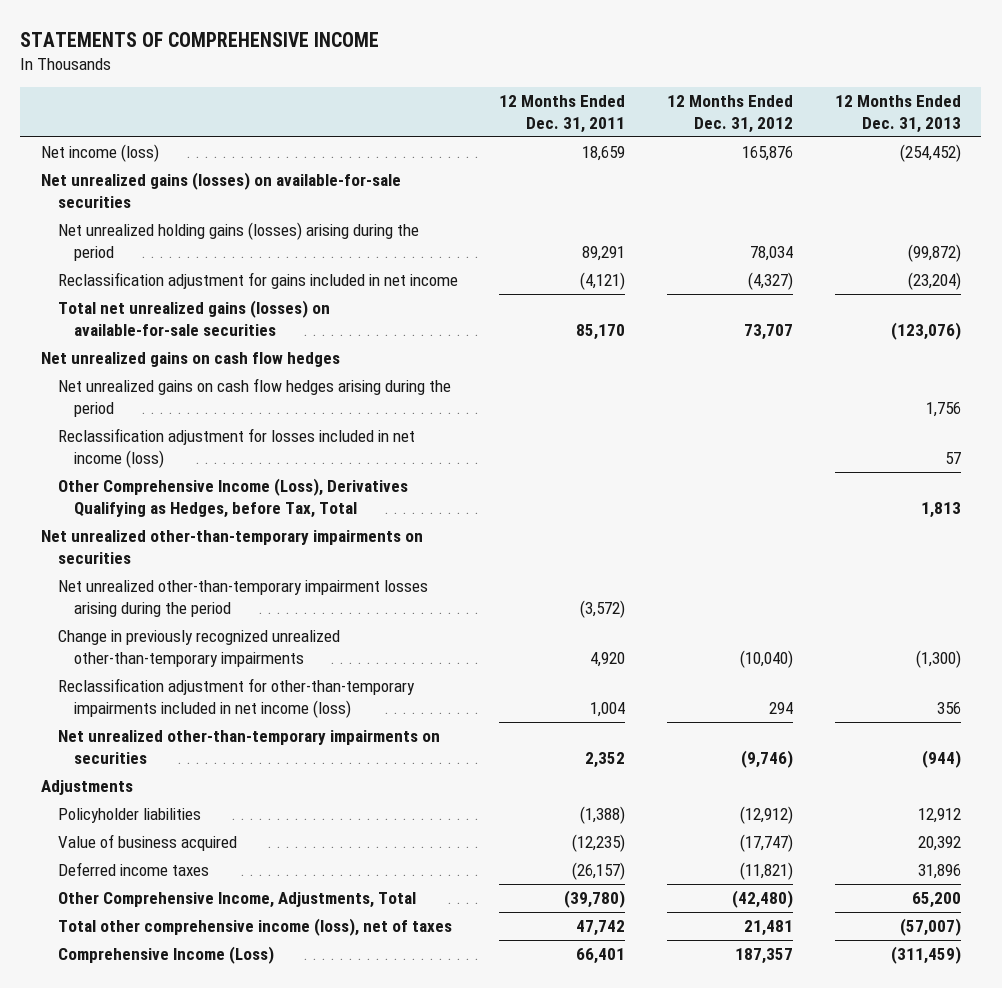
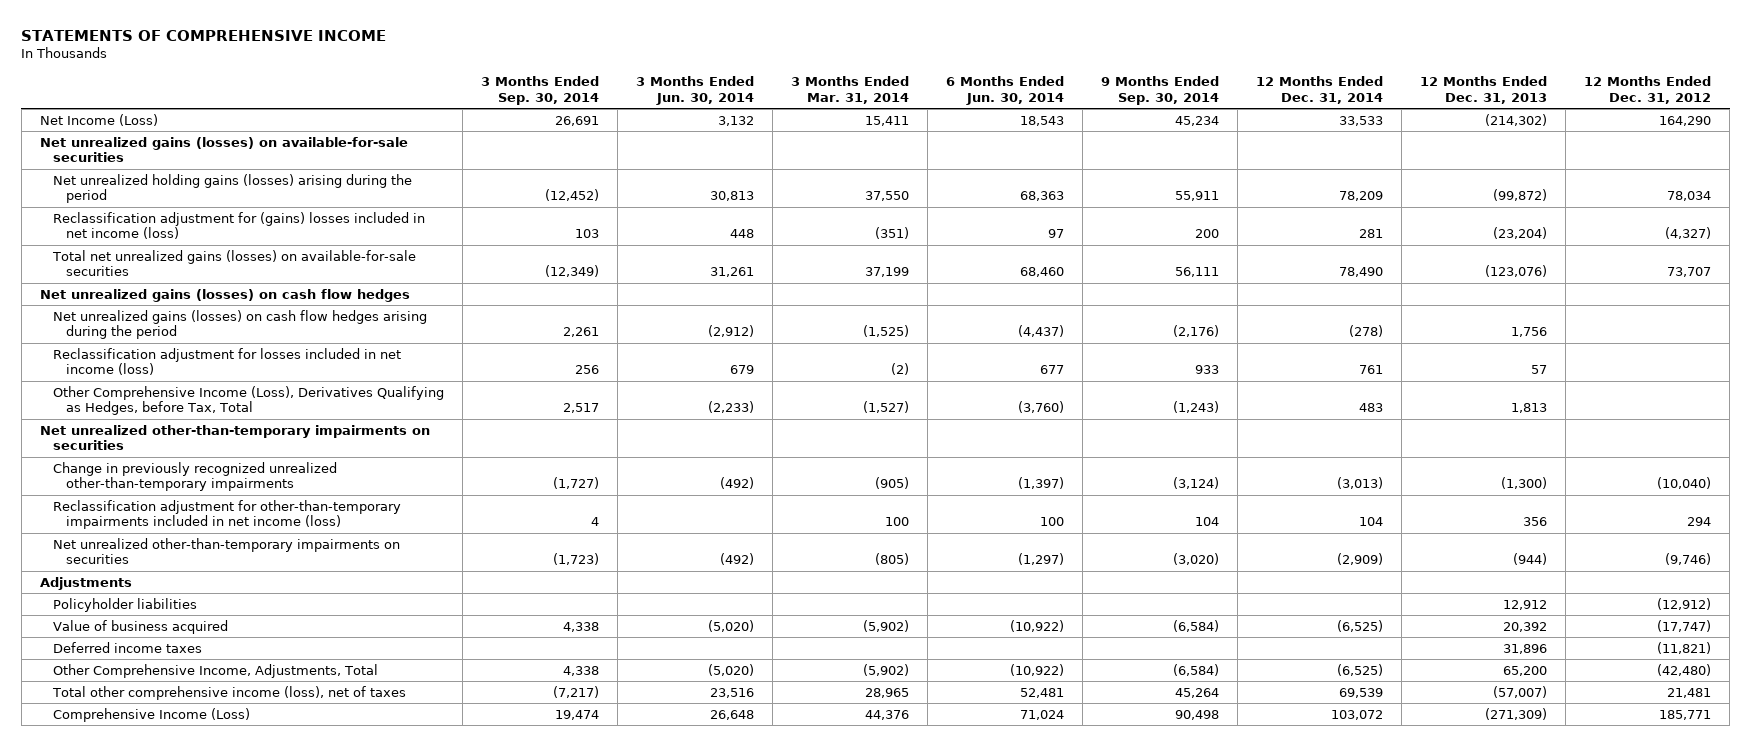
[499,95,626,133] 12 Months Ended Dec. 31, 2011 -> none
none -> [480,76,599,106] 3 Months Ended Sep. 30, 2014
none -> [635,76,754,106] 3 Months Ended Jun. 30, 2014
none -> [790,76,909,105] 3 Months Ended Mar. 31, 2014
none -> [945,76,1064,106] 6 Months Ended Jun. 30, 2014
none -> [1100,76,1219,106] 9 Months Ended Sep. 30, 2014
none -> [1255,76,1383,105] 12 Months Ended Dec. 31, 2014
[41,144,160,163] Net income (loss) -> [39,113,158,126] Net Income (Loss)
[741,146,793,162] 165,876 -> [1658,115,1711,126] 164,290
[899,144,961,163] (254,452) -> [1484,113,1547,126] (214,302)
[57,272,458,290] Reclassification adjustment for gains included in net income -> [52,211,425,240] Reclassification adjustment for (gains) losses included in net income (loss)
[41,352,341,368] Net unrealized gains on cash flow hedges -> [39,288,410,302] Net unrealized gains (losses) on cash flow hedges
[57,378,451,417] Net unrealized gains on cash flow hedges arising during the period -> [52,309,427,340] Net unrealized gains (losses) on cash flow hedges arising during the period
[57,580,428,617] Net unrealized other-than-temporary impairment losses arising during the period -> none
[734,948,793,965] 187,357 -> [1658,709,1711,720] 185,771
[890,946,961,965] (311,459) -> [1484,707,1547,720] (271,309)

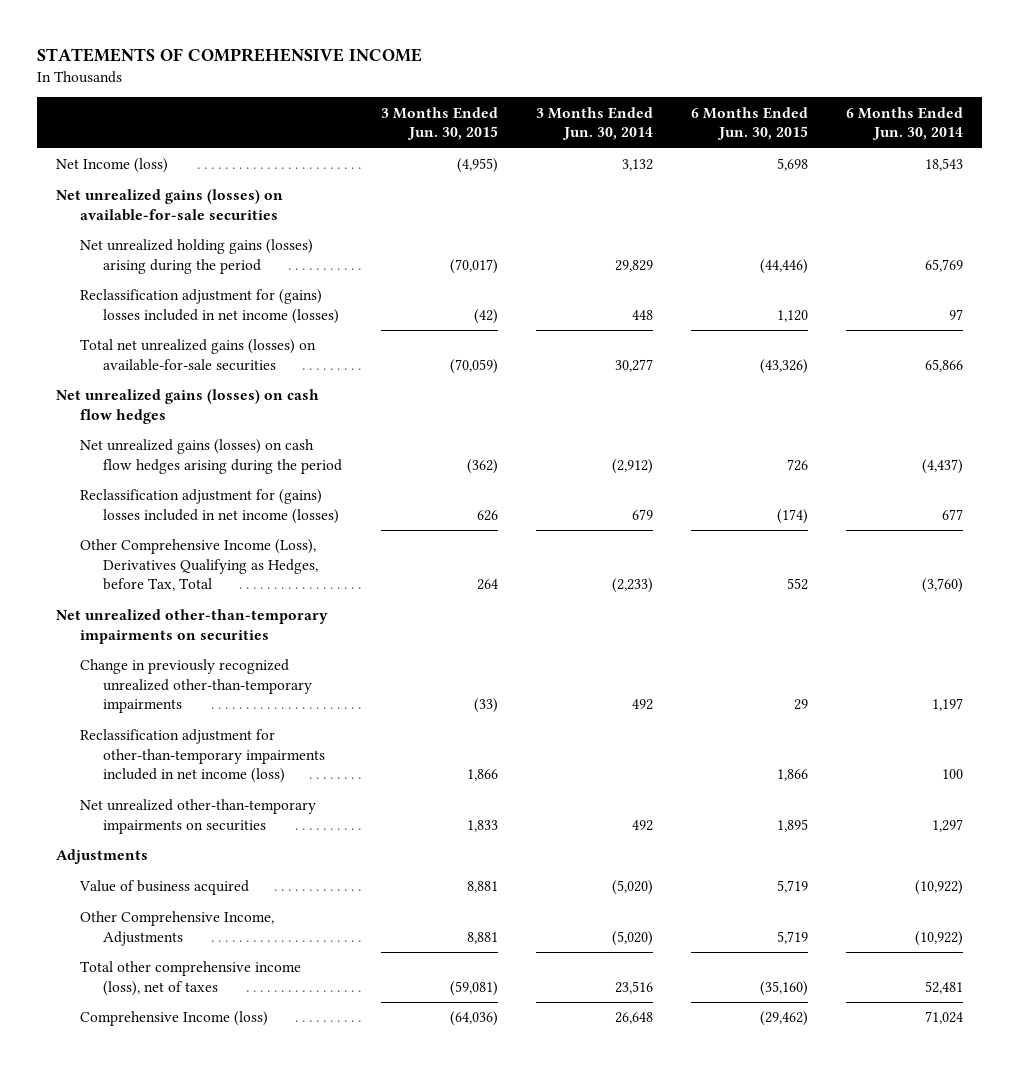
[480,76,599,106] 3 Months Ended Sep. 30, 2014 -> none
[790,76,909,105] 3 Months Ended Mar. 31, 2014 -> none
[1100,76,1219,106] 9 Months Ended Sep. 30, 2014 -> none
[1255,76,1383,105] 12 Months Ended Dec. 31, 2014 -> none
[1419,76,1547,105] 12 Months Ended Dec. 31, 2013 -> none
[1583,76,1711,105] 12 Months Ended Dec. 31, 2012 -> none
none -> [380,106,498,141] 3 Months Ended Jun. 30, 2015
none -> [690,106,808,141] 6 Months Ended Jun. 30, 2015
[39,113,158,126] Net Income (Loss) -> [55,158,168,174] Net Income (loss)
[709,191,754,202] 30,813 -> [614,259,653,272] 29,829
[1019,191,1064,202] 68,363 -> [924,258,963,272] 65,769
[52,211,425,240] Reclassification adjustment for (gains) losses included in net income (loss) -> [79,289,340,324] Reclassification adjustment for (gains) losses included in net income (losses)
[709,267,754,278] 31,261 -> [614,358,653,372] 30,277
[1019,267,1064,278] 68,460 -> [924,358,963,372] 65,866
[52,347,401,376] Reclassification adjustment for losses included in net income (loss) -> [79,489,340,524] Reclassification adjustment for (gains) losses included in net income (losses)
[719,477,754,490] (492) -> [631,699,653,711] 492
[1017,477,1064,490] (1,397) -> [931,698,963,712] 1,197
[719,553,754,566] (492) -> [631,819,653,831] 492
[1017,553,1064,566] (1,297) -> [931,818,963,832] 1,297
[52,597,197,612] Policyholder liabilities -> none
[52,641,202,653] Deferred income taxes -> none
[52,663,378,678] Other Comprehensive Income, Adjustments, Total -> [79,911,274,946] Other Comprehensive Income, Adjustments
[52,707,250,722] Comprehensive Income (Loss) -> [79,1011,268,1027] Comprehensive Income (loss)

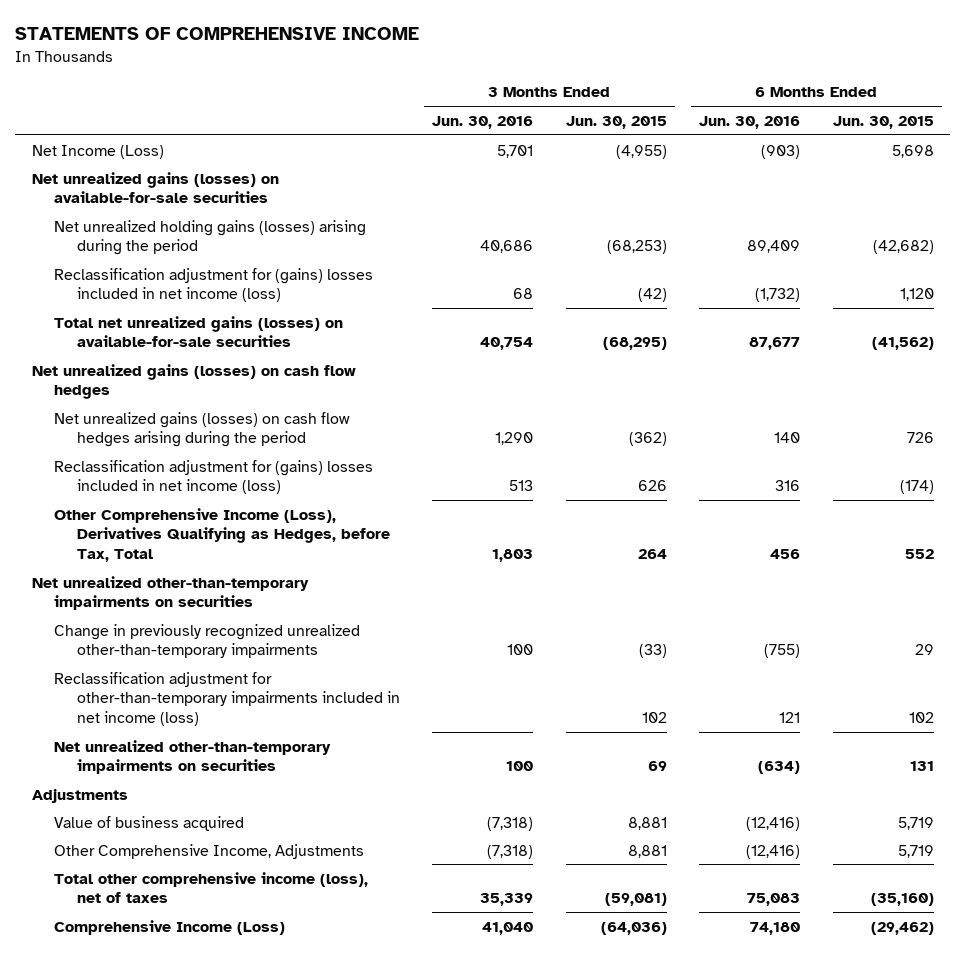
[535,106,653,141] 3 Months Ended Jun. 30, 2014 -> none
[845,106,963,141] 6 Months Ended Jun. 30, 2014 -> none
none -> [432,115,534,129] Jun. 30, 2016
none -> [699,115,801,129] Jun. 30, 2016
[55,158,168,174] Net Income (loss) -> [31,144,164,159] Net Income (Loss)
[449,258,498,274] (70,017) -> [606,240,667,255] (68,253)
[759,258,808,274] (44,446) -> [872,240,934,255] (42,682)
[79,289,340,324] Reclassification adjustment for (gains) losses included in net income (losses) -> [54,267,374,303] Reclassification adjustment for (gains) losses included in net income (loss)
[449,358,498,374] (70,059) -> [602,337,667,351] (68,295)
[759,358,808,374] (43,326) -> [871,337,934,351] (41,562)
[79,489,340,524] Reclassification adjustment for (gains) losses included in net income (losses) -> [54,459,374,495] Reclassification adjustment for (gains) losses included in net income (loss)
[466,769,498,782] 1,866 -> [641,712,667,724] 102
[776,769,808,782] 1,866 -> [908,712,934,724] 102
[466,819,498,832] 1,833 -> [647,761,667,772] 69
[776,818,808,832] 1,895 -> [909,761,934,772] 131
[79,1011,268,1027] Comprehensive Income (loss) -> [54,919,286,935] Comprehensive Income (Loss)

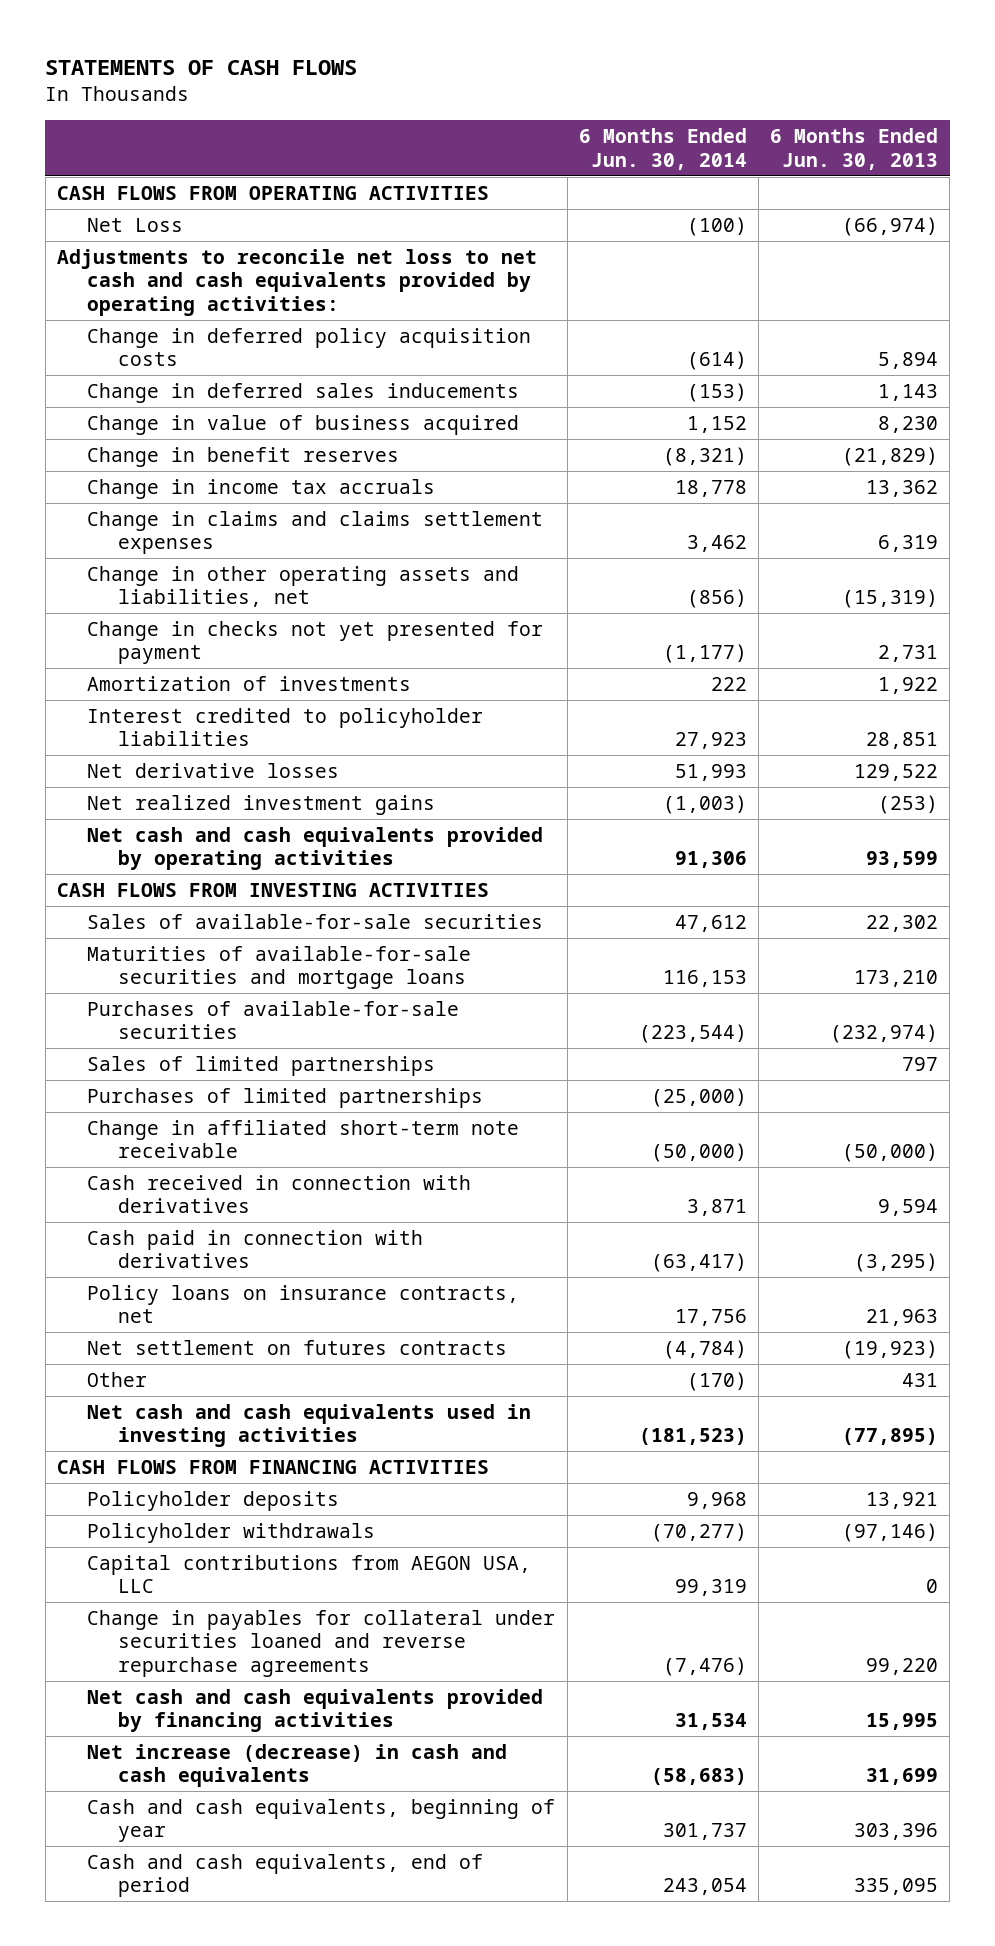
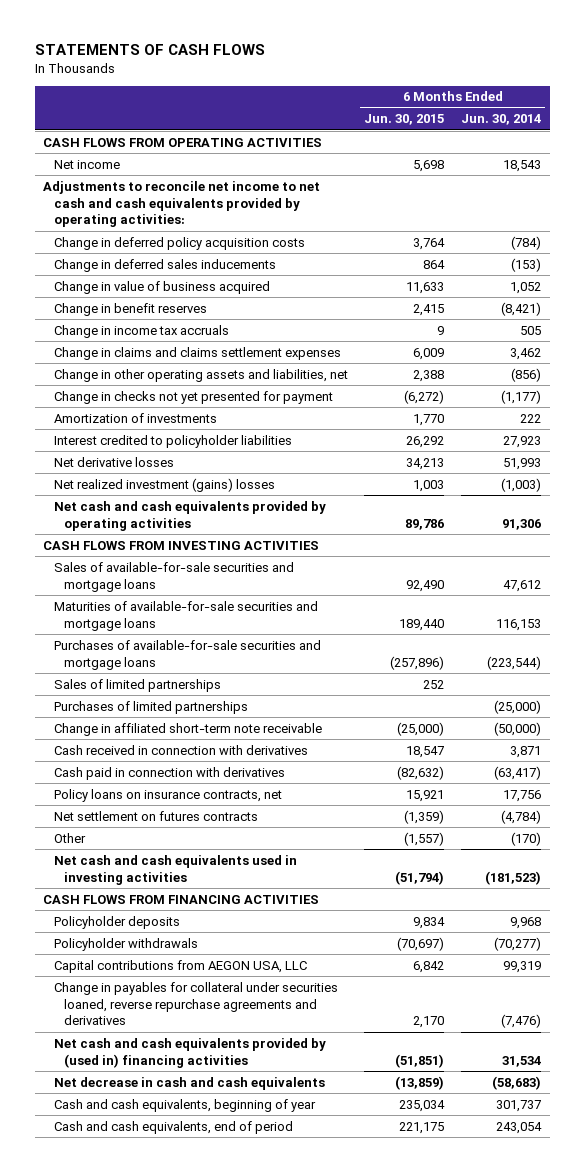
[769,128,938,170] 6 Months Ended Jun. 30, 2013 -> none
none -> [364,114,445,126] Jun. 30, 2015
[87,217,184,232] Net Loss -> [53,159,120,169] Net income
[686,216,747,236] (100) -> [503,159,542,172] 18,543
[56,248,537,316] Adjustments to reconcile net loss to net cash and cash equivalents provided by operating activities: -> [43,180,321,228] Adjustments to reconcile net income to net cash and cash equivalents provided by operating activities:
[686,351,747,371] (614) -> [511,235,542,250] (784)
[686,415,747,433] 1,152 -> [510,281,542,294] 1,052
[662,446,747,466] (8,321) -> [501,301,542,316] (8,421)
[674,479,747,497] 18,778 -> [520,325,542,335] 505
[87,794,436,815] Net realized investment gains -> [53,477,275,492] Net realized investment (gains) losses
[87,913,544,929] Sales of available-for-sale securities -> [53,561,294,592] Sales of available-for-sale securities and mortgage loans
[87,1000,460,1040] Purchases of available-for-sale securities -> [53,639,321,670] Purchases of available-for-sale securities and mortgage loans
[87,1609,556,1677] Change in payables for collateral under securities loaned and reverse repurchase agreements -> [53,981,338,1026] Change in payables for collateral under securities loaned, reverse repurchase agreements and derivatives
[87,1688,544,1733] Net cash and cash equivalents provided by financing activities -> [53,1037,326,1068] Net cash and cash equivalents provided by (used in) financing activities
[87,1743,508,1788] Net increase (decrease) in cash and cash equivalents -> [53,1076,325,1090] Net decrease in cash and cash equivalents

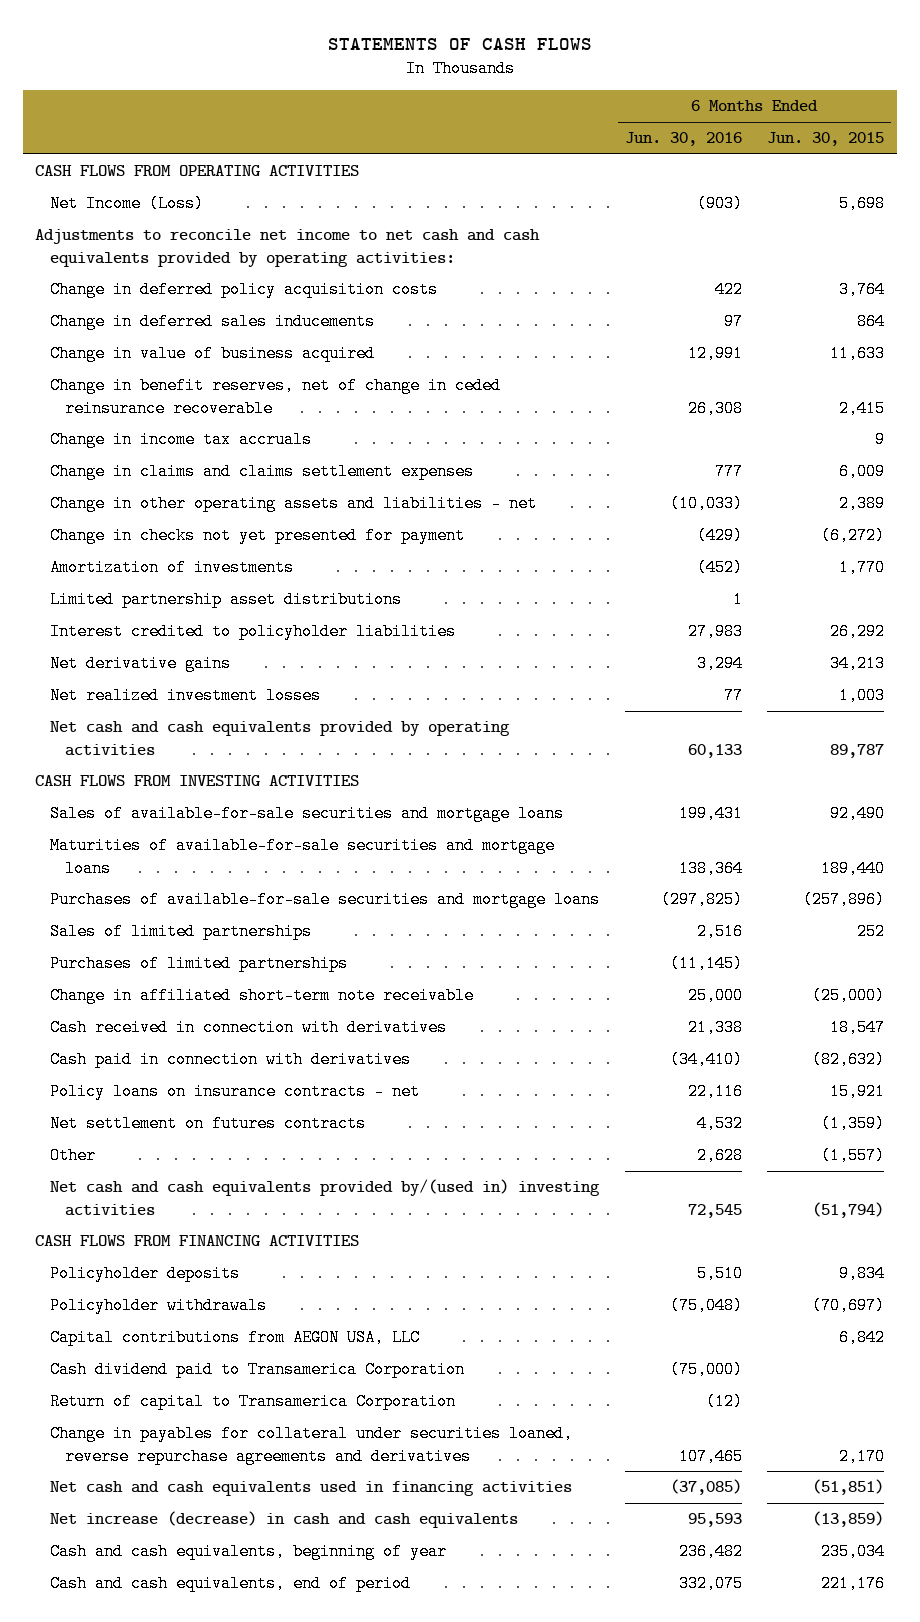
[461,114,542,126] Jun. 30, 2014 -> none
none -> [624,132,742,147] Jun. 30, 2016
[53,159,120,169] Net income -> [50,195,205,213] Net Income (Loss)
[53,302,207,316] Change in benefit reserves -> [50,377,502,417] Change in benefit reserves, net of change in ceded reinsurance recoverable
[53,368,348,382] Change in other operating assets and liabilities, net -> [50,495,538,513] Change in other operating assets and liabilities - net
[413,369,445,382] 2,388 -> [839,495,886,513] 2,389
none -> [50,591,403,609] Limited partnership asset distributions
[53,456,174,467] Net derivative losses -> [50,655,232,673] Net derivative gains
[53,477,275,492] Net realized investment (gains) losses -> [50,687,322,705] Net realized investment losses
[405,518,445,530] 89,786 -> [830,743,885,758] 89,787
[53,788,282,802] Policy loans on insurance contracts, net -> [50,1083,421,1101] Policy loans on insurance contracts - net
[53,854,297,885] Net cash and cash equivalents used in investing activities -> [50,1179,601,1216] Net cash and cash equivalents provided by/(used in) investing activities
none -> [50,1361,466,1379] Cash dividend paid to Transamerica Corporation
none -> [50,1393,457,1411] Return of capital to Transamerica Corporation
[53,1037,326,1068] Net cash and cash equivalents provided by (used in) financing activities -> [50,1481,573,1497] Net cash and cash equivalents used in financing activities
[53,1076,325,1090] Net decrease in cash and cash equivalents -> [50,1511,519,1529] Net increase (decrease) in cash and cash equivalents
[399,1121,445,1134] 221,175 -> [821,1575,886,1593] 221,176

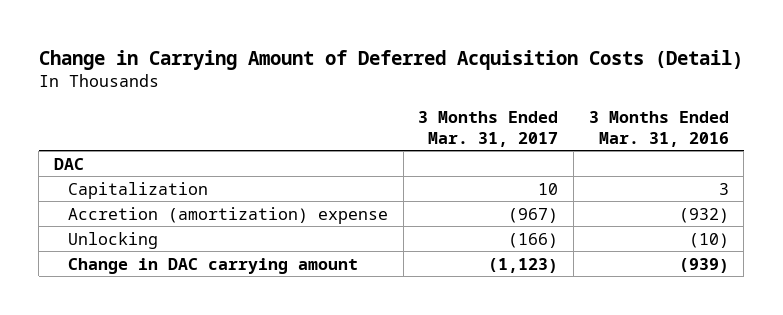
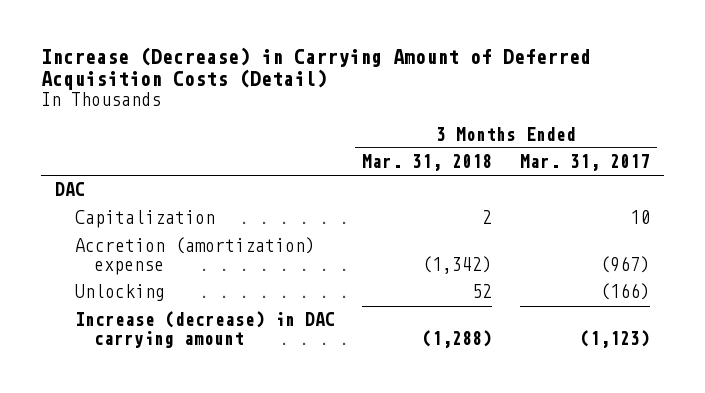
[38,49,743,70] Change in Carrying Amount of Deferred Acquisition Costs (Detail) -> [41,46,592,91] Increase (Decrease) in Carrying Amount of Deferred Acquisition Costs (Detail)
[588,110,729,147] 3 Months Ended Mar. 31, 2016 -> none
none -> [362,154,493,172] Mar. 31, 2018
[68,257,359,274] Change in DAC carrying amount -> [74,311,335,349] Increase (decrease) in DAC carrying amount

